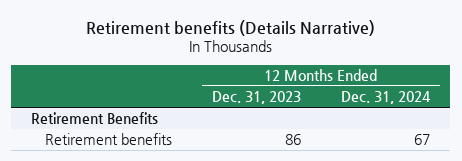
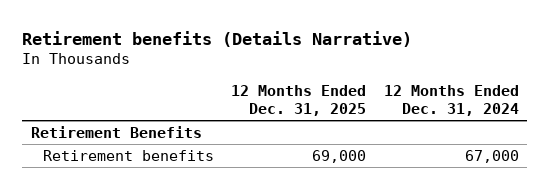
[212,91,302,105] Dec. 31, 2023 -> none
none -> [231,84,367,116] 12 Months Ended Dec. 31, 2025
[414,134,431,146] 67 -> [464,149,519,163] 67,000

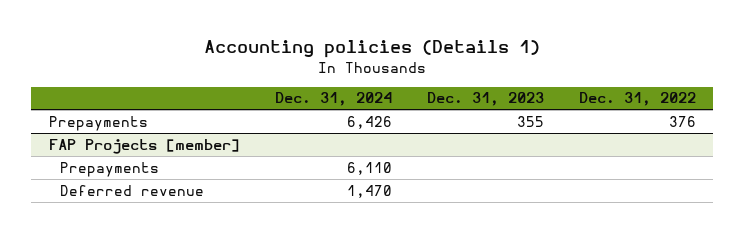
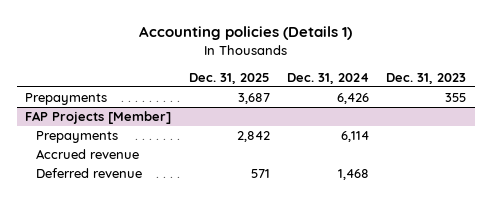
[578,92,696,107] Dec. 31, 2022 -> none
none -> [188,73,270,85] Dec. 31, 2025
[48,138,240,154] FAP Projects [member] -> [25,111,172,125] FAP Projects [Member]
[346,161,392,175] 6,110 -> [340,131,369,143] 6,114
none -> [36,149,140,160] Accrued revenue
[346,184,392,198] 1,470 -> [337,169,369,181] 1,468

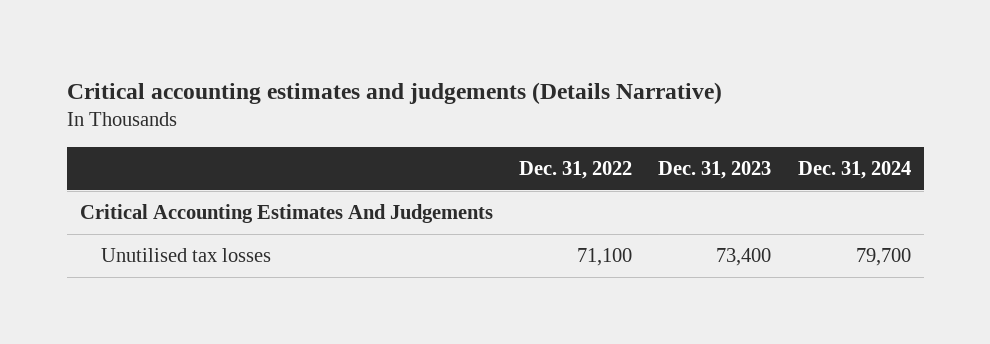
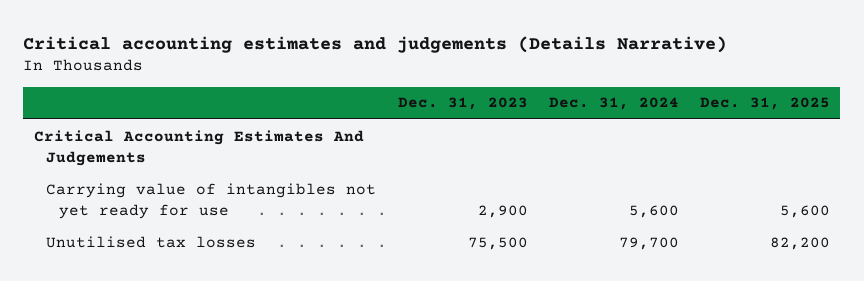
[519,161,633,180] Dec. 31, 2022 -> none
none -> [699,97,830,111] Dec. 31, 2025
none -> [46,182,377,219] Carrying value of intangibles not yet ready for use
[716,247,772,266] 73,400 -> [467,236,528,250] 75,500

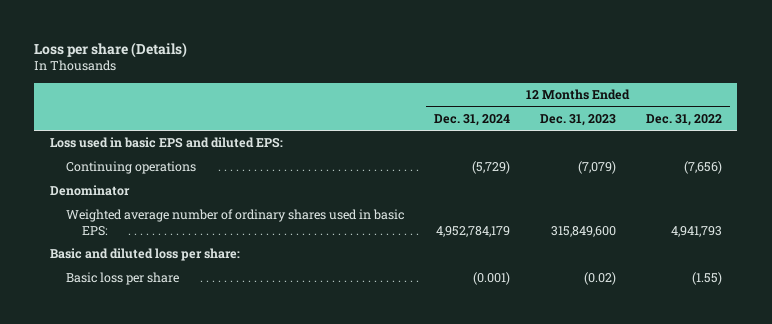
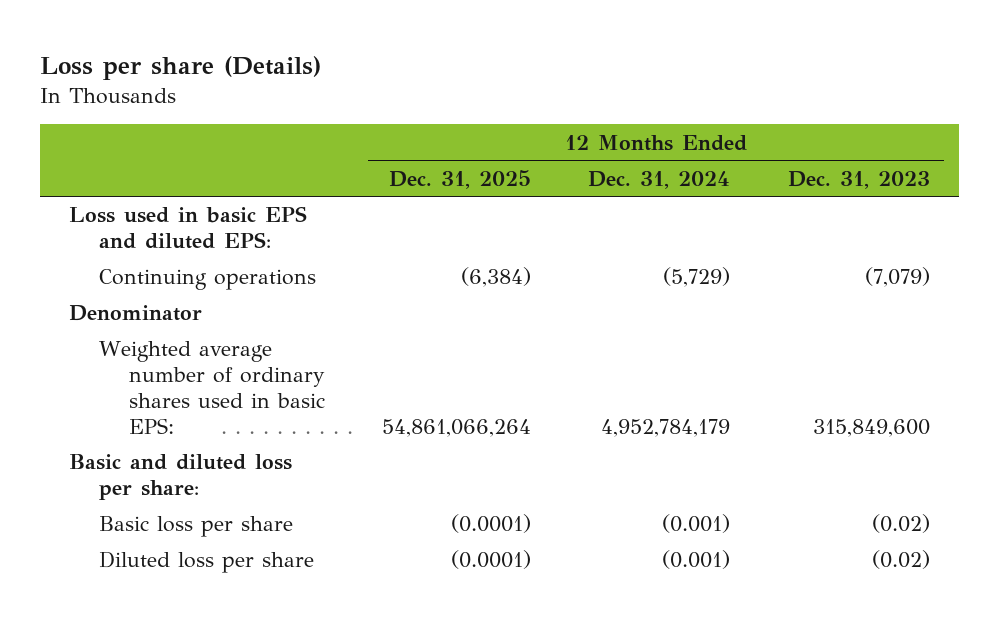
[646,113,723,126] Dec. 31, 2022 -> none
none -> [389,169,532,189] Dec. 31, 2025
none -> [98,551,314,574] Diluted loss per share

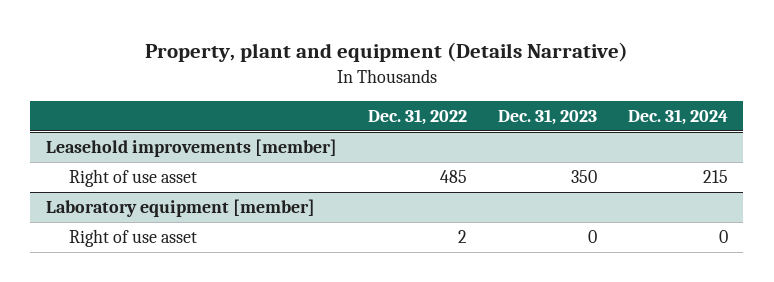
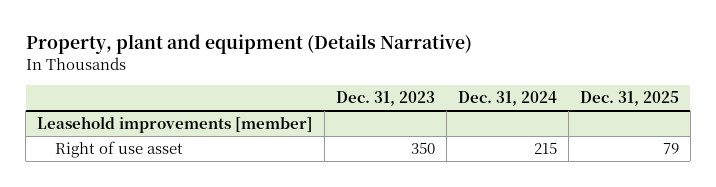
[367,108,467,125] Dec. 31, 2022 -> none
none -> [579,91,679,107] Dec. 31, 2025
[45,199,315,218] Laboratory equipment [member] -> none
[68,229,197,248] Right of use asset -> none

